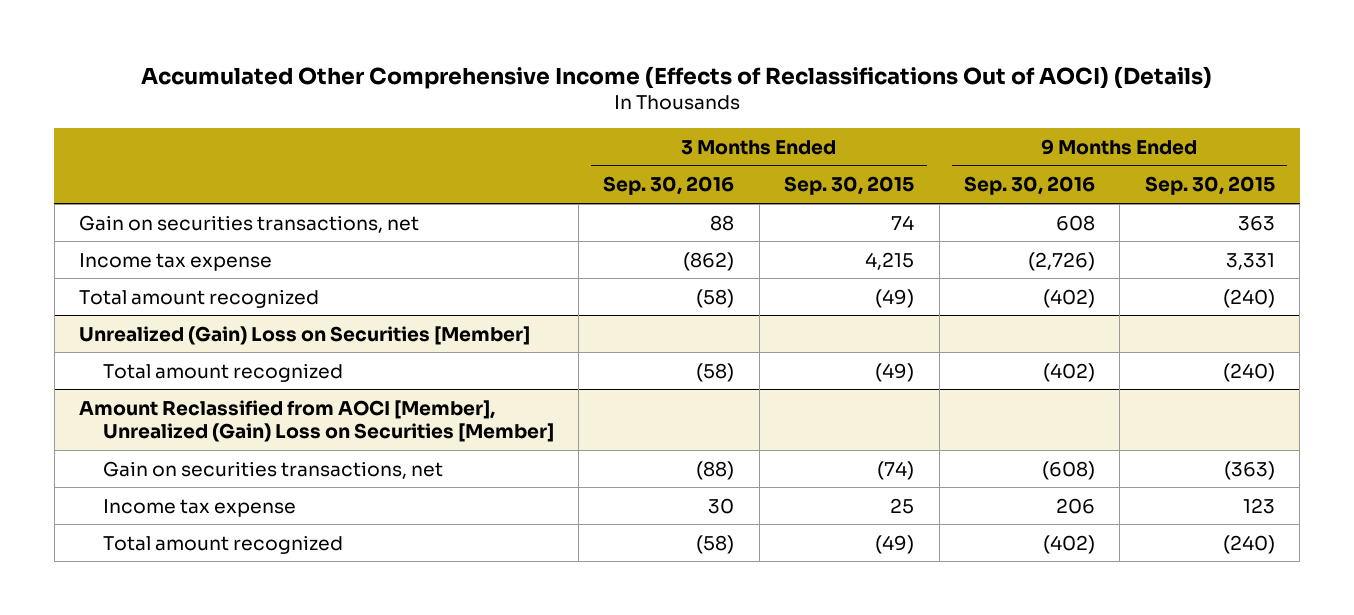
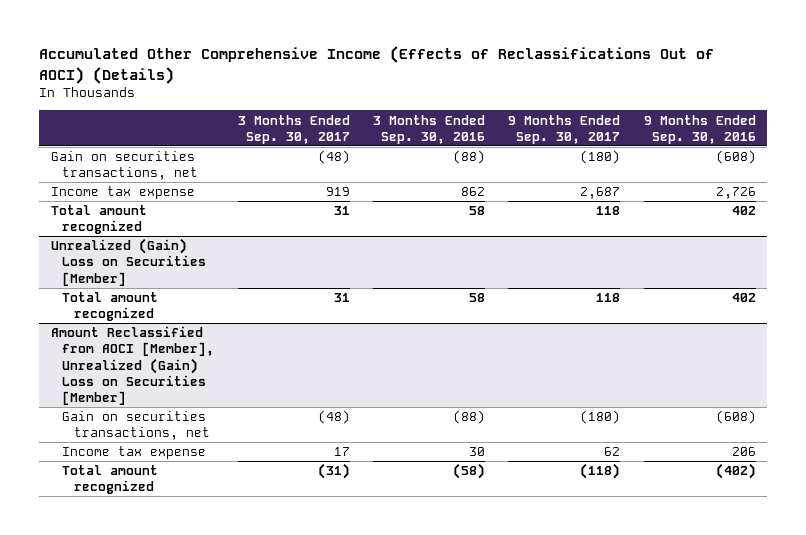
[784,176,915,196] Sep. 30, 2015 -> none
[1144,176,1275,196] Sep. 30, 2015 -> none
none -> [237,114,350,144] 3 Months Ended Sep. 30, 2017
none -> [508,114,621,144] 9 Months Ended Sep. 30, 2017
[710,214,735,231] 88 -> [452,150,485,165] (88)
[1056,214,1096,231] 608 -> [715,150,756,165] (608)
[683,251,735,271] (862) -> [460,187,485,197] 862
[1028,251,1096,271] (2,726) -> [715,187,756,200] 2,726
[696,288,735,308] (58) -> [468,206,485,216] 58
[1043,288,1096,308] (402) -> [731,206,756,216] 402
[696,362,735,382] (58) -> [468,293,485,303] 58
[1043,362,1096,382] (402) -> [731,293,756,303] 402

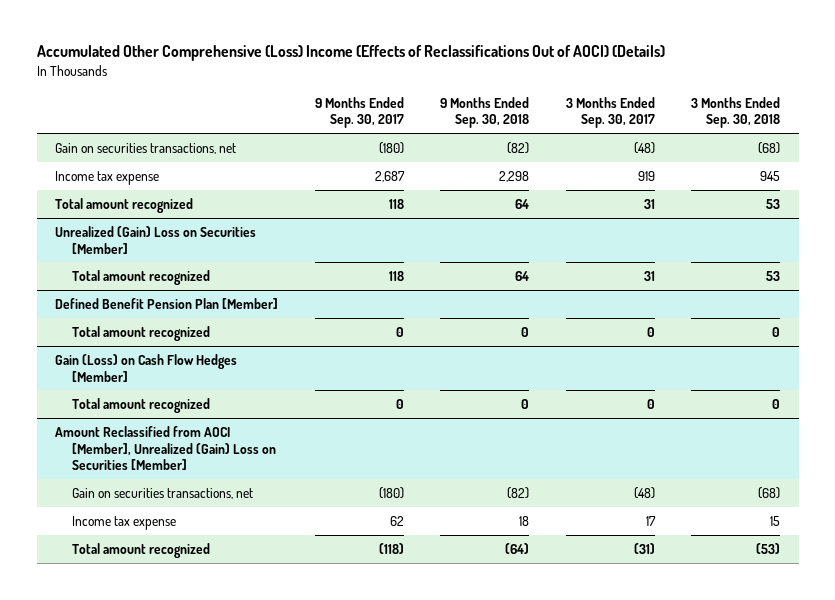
[39,46,715,84] Accumulated Other Comprehensive Income (Effects of Reclassifications Out of AOCI) (Details) -> [36,45,665,62] Accumulated Other Comprehensive (Loss) Income (Effects of Reclassifications Out of AOCI) (Details)
[372,114,485,144] 3 Months Ended Sep. 30, 2016 -> none
[643,114,756,144] 9 Months Ended Sep. 30, 2016 -> none
none -> [440,96,530,129] 9 Months Ended Sep. 30, 2018
none -> [691,96,781,129] 3 Months Ended Sep. 30, 2018
none -> [54,297,278,309] Defined Benefit Pension Plan [Member]
none -> [71,325,210,341] Total amount recognized
none -> [54,353,237,382] Gain (Loss) on Cash Flow Hedges [Member]
none -> [71,397,210,413] Total amount recognized

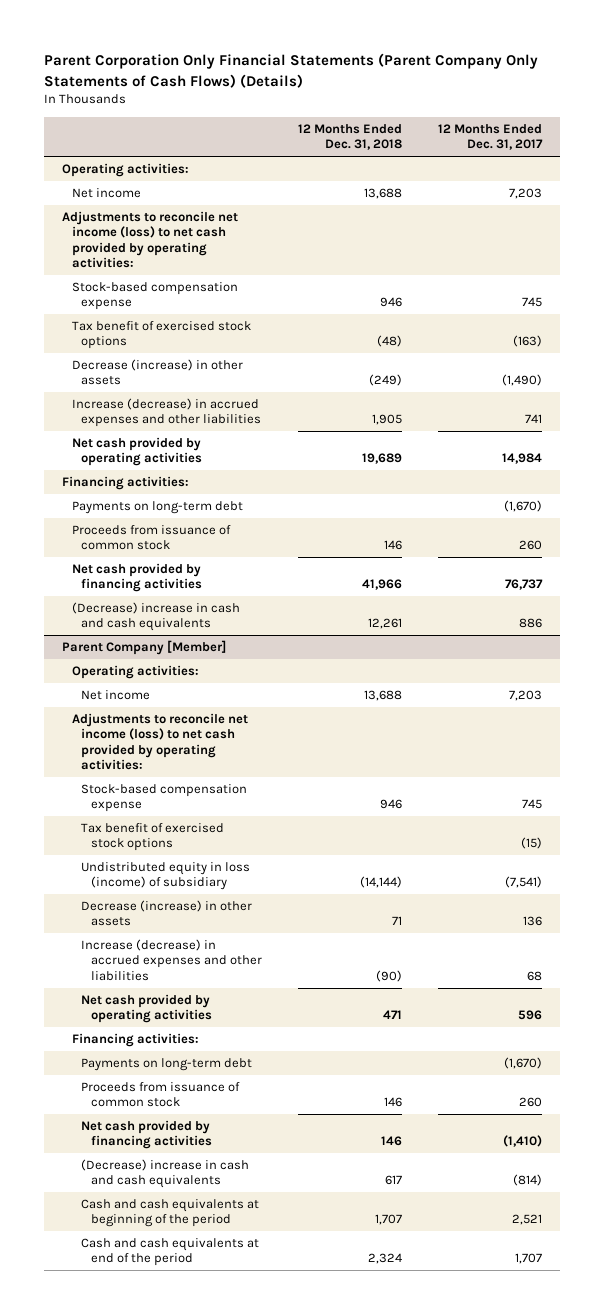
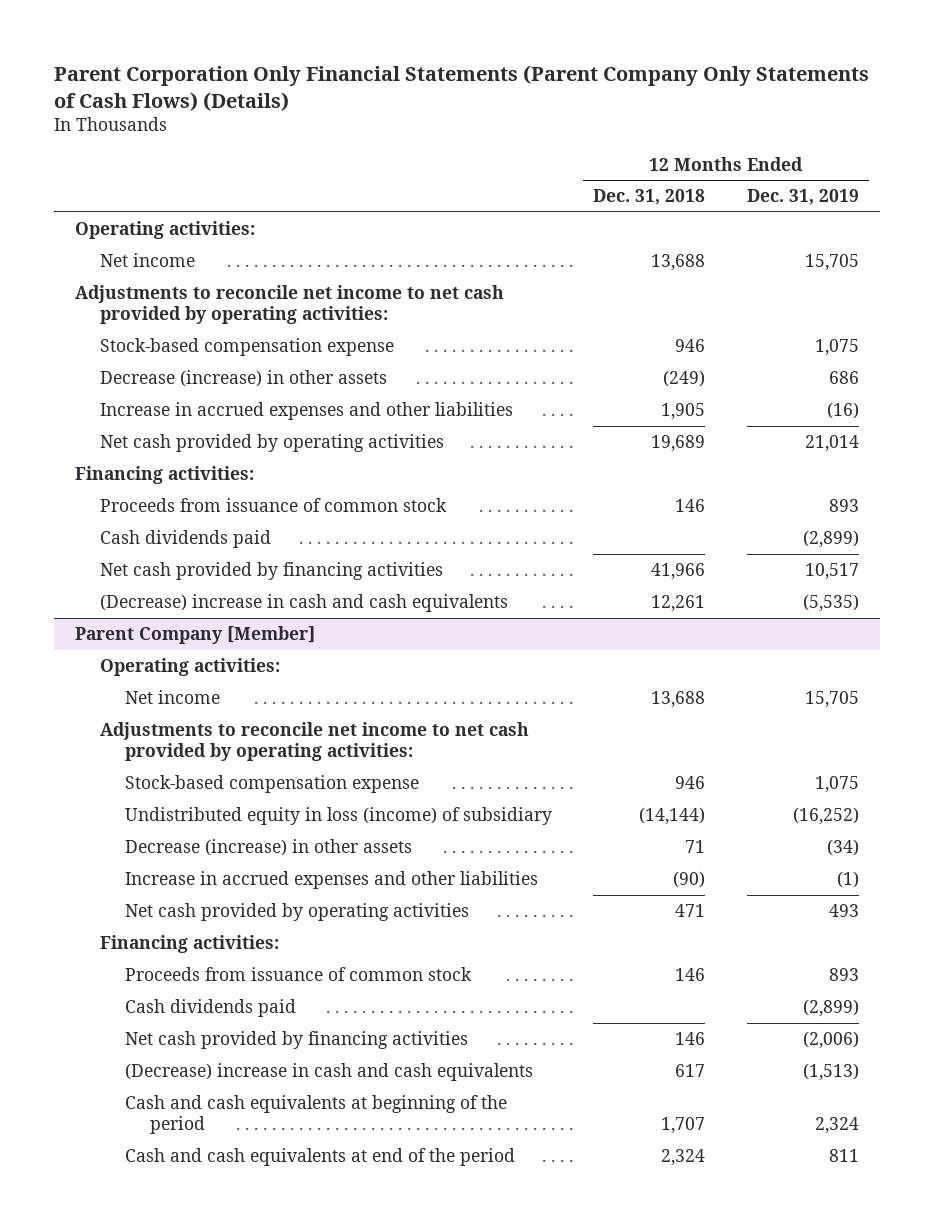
[437,123,543,151] 12 Months Ended Dec. 31, 2017 -> none
none -> [747,189,860,206] Dec. 31, 2019
[62,211,239,268] Adjustments to reconcile net income (loss) to net cash provided by operating activities: -> [74,285,504,325] Adjustments to reconcile net income to net cash provided by operating activities:
[71,321,251,350] Tax benefit of exercised stock options -> none
[71,398,262,428] Increase (decrease) in accrued expenses and other liabilities -> [99,402,513,421] Increase in accrued expenses and other liabilities
[71,501,243,515] Payments on long-term debt -> none
none -> [99,530,271,549] Cash dividends paid
[71,713,248,770] Adjustments to reconcile net income (loss) to net cash provided by operating activities: -> [99,722,529,762] Adjustments to reconcile net income to net cash provided by operating activities:
[81,823,225,852] Tax benefit of exercised stock options -> none
[81,939,262,981] Increase (decrease) in accrued expenses and other liabilities -> [124,871,538,890] Increase in accrued expenses and other liabilities
[81,1058,253,1072] Payments on long-term debt -> none
none -> [124,999,296,1018] Cash dividends paid

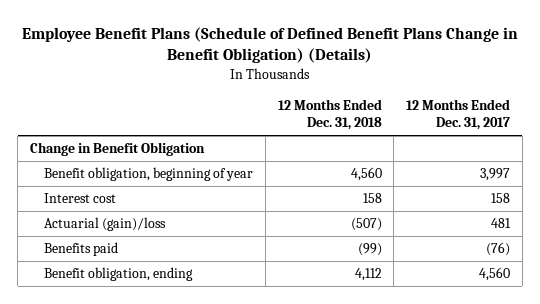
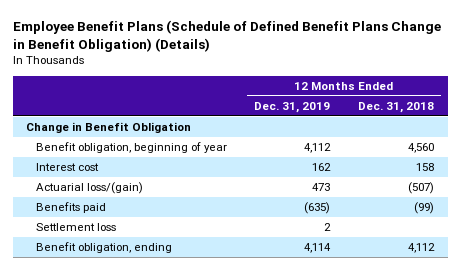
[406,98,511,131] 12 Months Ended Dec. 31, 2017 -> none
none -> [254,102,331,114] Dec. 31, 2019
[44,217,167,232] Actuarial (gain)/loss -> [35,182,143,195] Actuarial loss/(gain)
none -> [35,223,116,232] Settlement loss

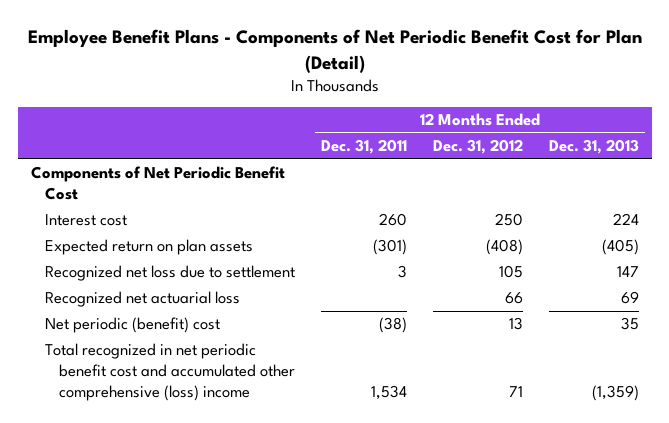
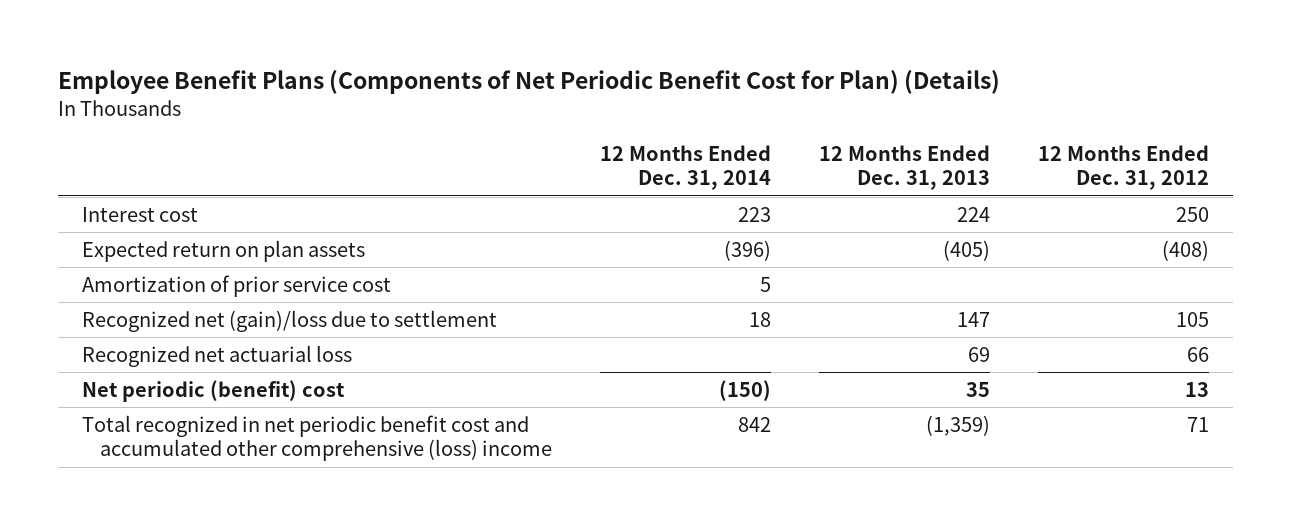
[27,29,642,73] Employee Benefit Plans - Components of Net Periodic Benefit Cost for Plan (Detail) -> [58,70,1001,95] Employee Benefit Plans (Components of Net Periodic Benefit Cost for Plan) (Details)
[320,139,407,155] Dec. 31, 2011 -> none
none -> [599,144,771,191] 12 Months Ended Dec. 31, 2014
[30,166,285,201] Components of Net Periodic Benefit Cost -> none
none -> [82,274,392,297] Amortization of prior service cost
[44,265,295,282] Recognized net loss due to settlement -> [82,309,498,332] Recognized net (gain)/loss due to settlement

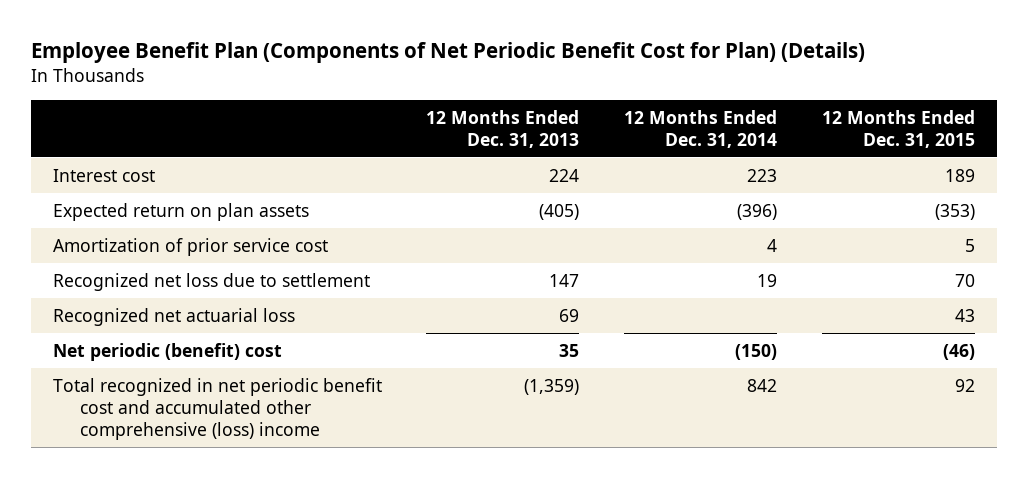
[58,70,1001,95] Employee Benefit Plans (Components of Net Periodic Benefit Cost for Plan) (Details) -> [30,42,865,64] Employee Benefit Plan (Components of Net Periodic Benefit Cost for Plan) (Details)
[1037,144,1209,191] 12 Months Ended Dec. 31, 2012 -> none
none -> [821,109,975,148] 12 Months Ended Dec. 31, 2015
[759,276,771,292] 5 -> [767,238,778,252] 4
[82,309,498,332] Recognized net (gain)/loss due to settlement -> [52,272,370,291] Recognized net loss due to settlement
[748,311,771,327] 18 -> [757,273,778,287] 19

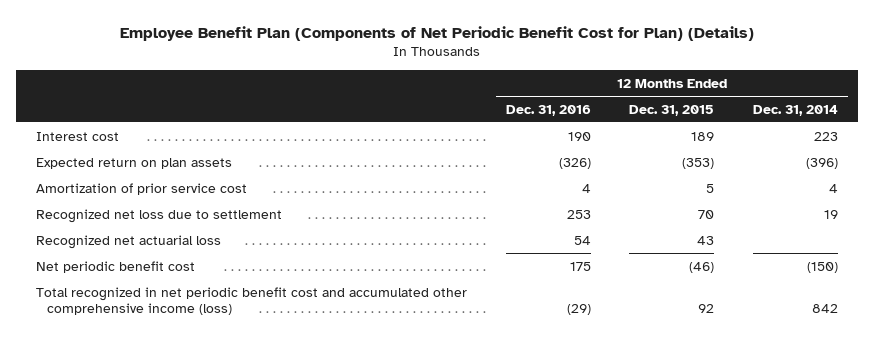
[426,109,580,148] 12 Months Ended Dec. 31, 2013 -> none
none -> [505,104,591,116] Dec. 31, 2016
[52,342,282,361] Net periodic (benefit) cost -> [35,260,195,273] Net periodic benefit cost
[52,377,382,441] Total recognized in net periodic benefit cost and accumulated other comprehensive (loss) income -> [35,286,467,315] Total recognized in net periodic benefit cost and accumulated other comprehensive income (loss)

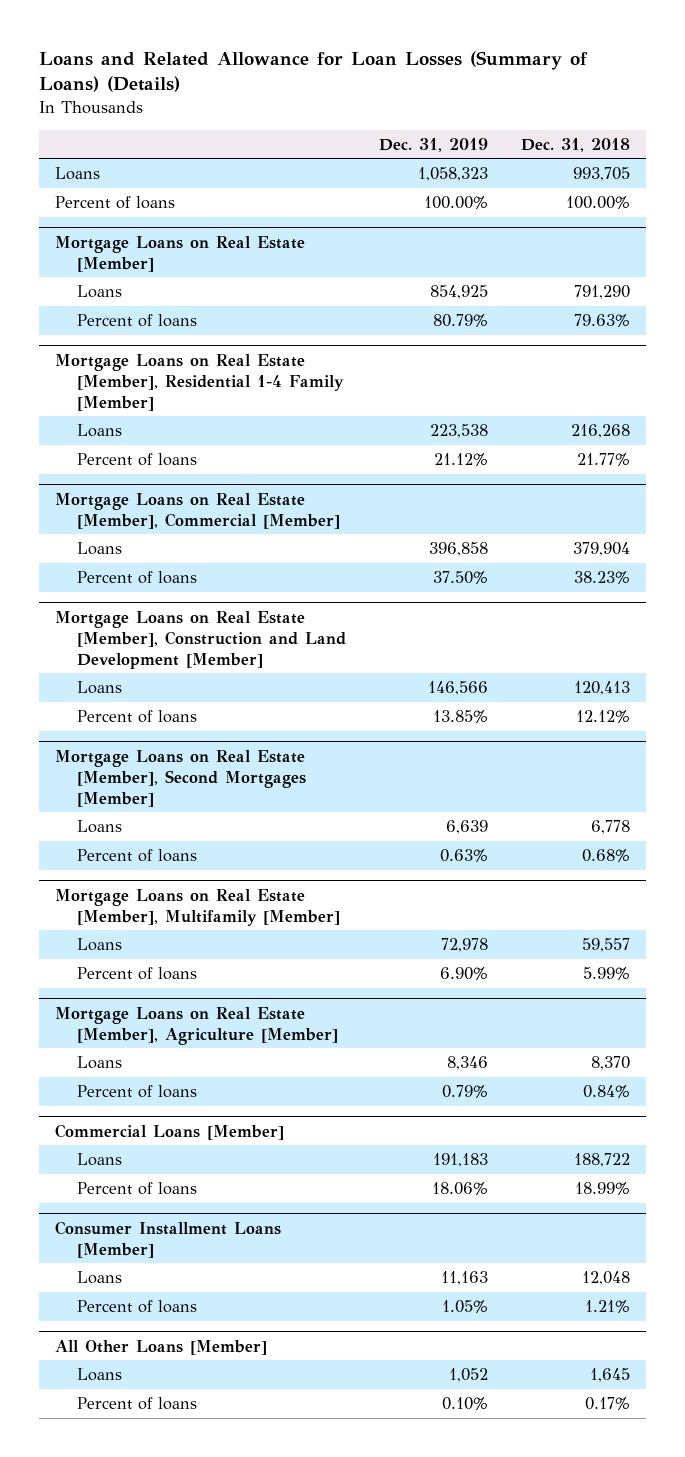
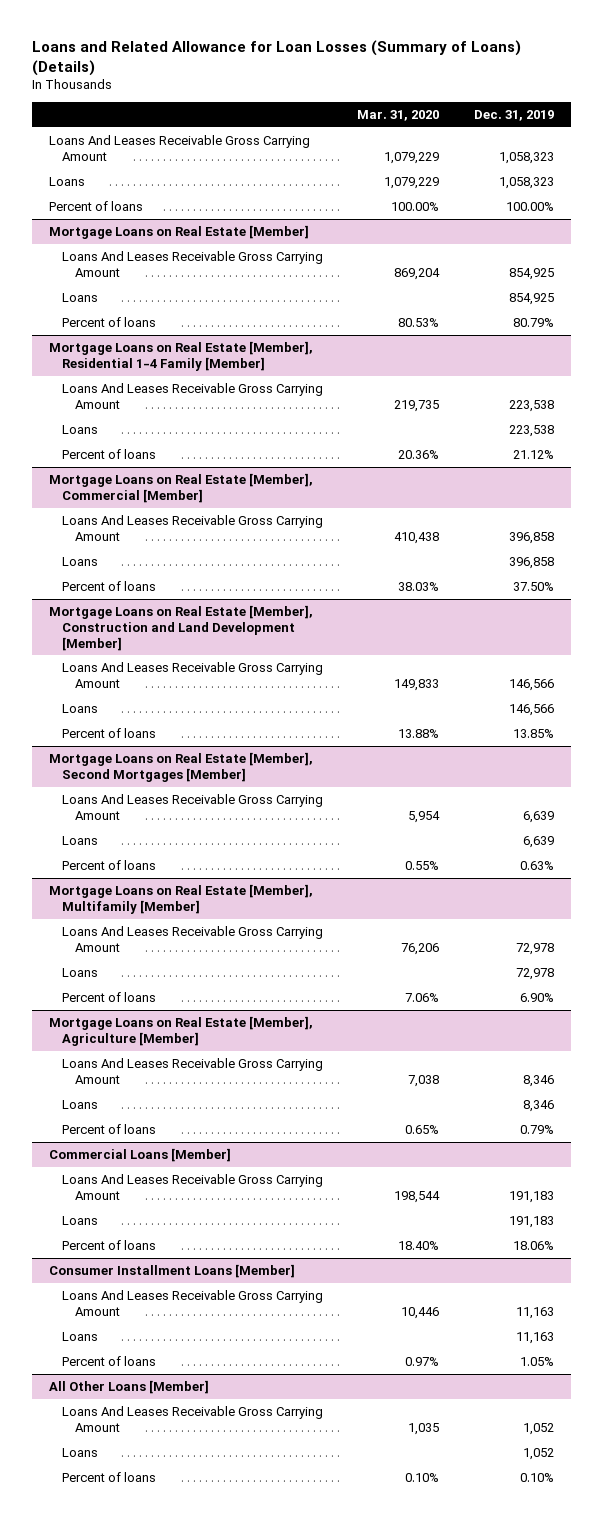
[520,137,630,152] Dec. 31, 2018 -> none
none -> [357,109,440,121] Mar. 31, 2020
none -> [48,134,310,161] Loans And Leases Receivable Gross Carrying Amount
none -> [62,250,324,277] Loans And Leases Receivable Gross Carrying Amount
none -> [62,382,324,409] Loans And Leases Receivable Gross Carrying Amount
none -> [62,514,324,541] Loans And Leases Receivable Gross Carrying Amount
none -> [62,661,324,688] Loans And Leases Receivable Gross Carrying Amount
none -> [62,793,324,820] Loans And Leases Receivable Gross Carrying Amount
none -> [62,925,324,952] Loans And Leases Receivable Gross Carrying Amount
none -> [62,1057,324,1084] Loans And Leases Receivable Gross Carrying Amount
none -> [62,1173,324,1200] Loans And Leases Receivable Gross Carrying Amount
none -> [62,1289,324,1316] Loans And Leases Receivable Gross Carrying Amount
none -> [62,1405,324,1432] Loans And Leases Receivable Gross Carrying Amount

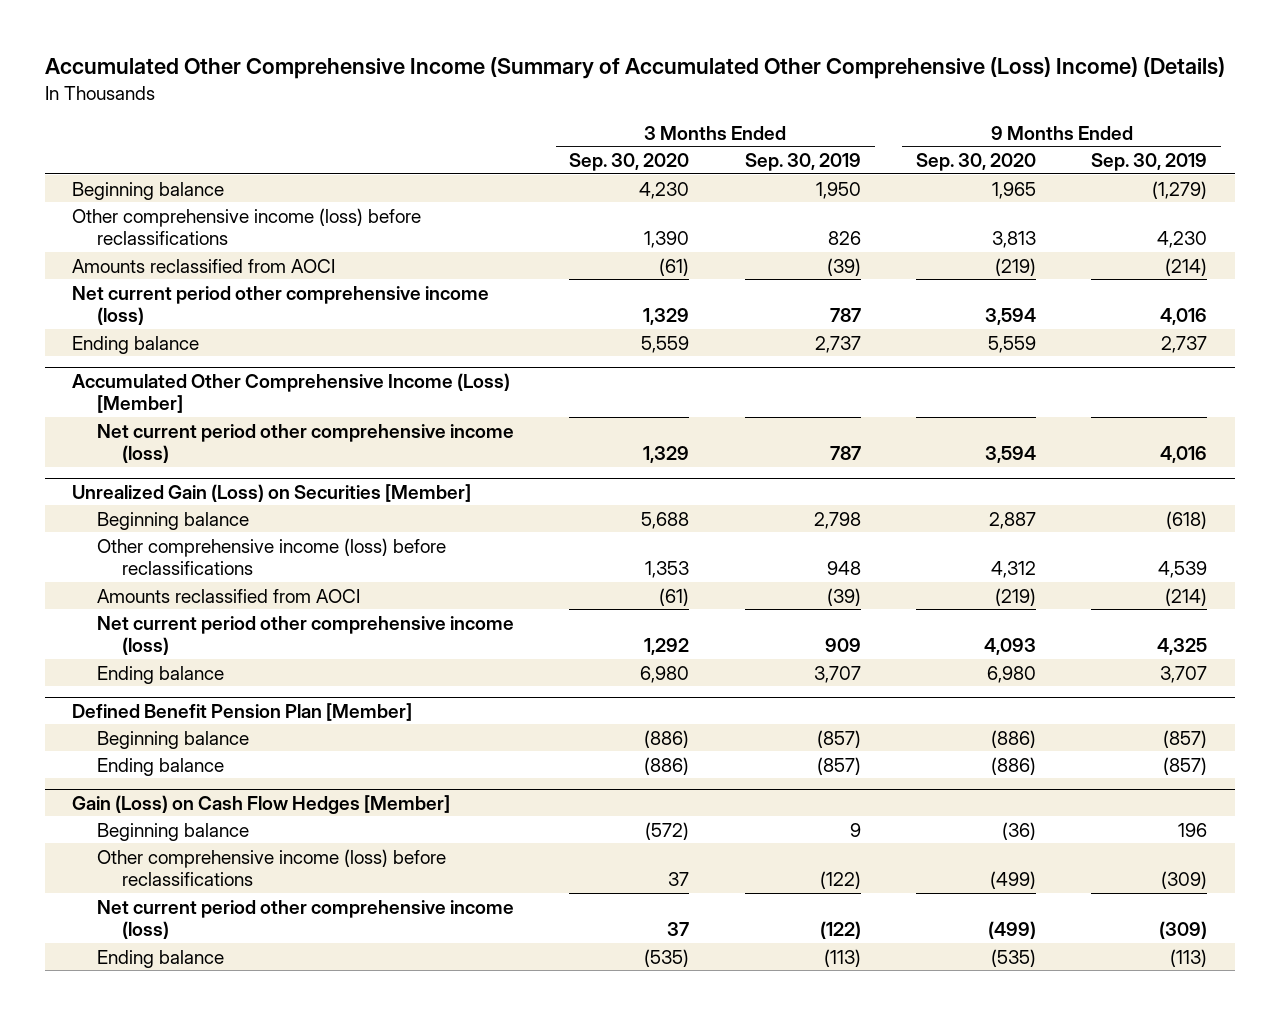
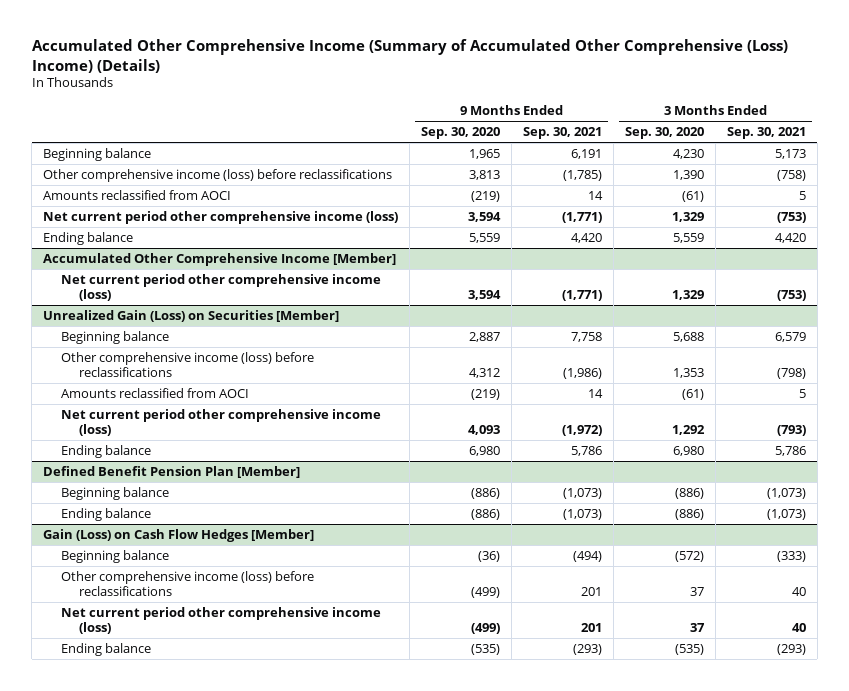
[744,153,861,172] Sep. 30, 2019 -> none
[1091,153,1208,172] Sep. 30, 2019 -> none
none -> [523,127,603,140] Sep. 30, 2021
none -> [726,127,806,140] Sep. 30, 2021
[72,372,511,414] Accumulated Other Comprehensive Income (Loss) [Member] -> [43,253,397,267] Accumulated Other Comprehensive Income [Member]

